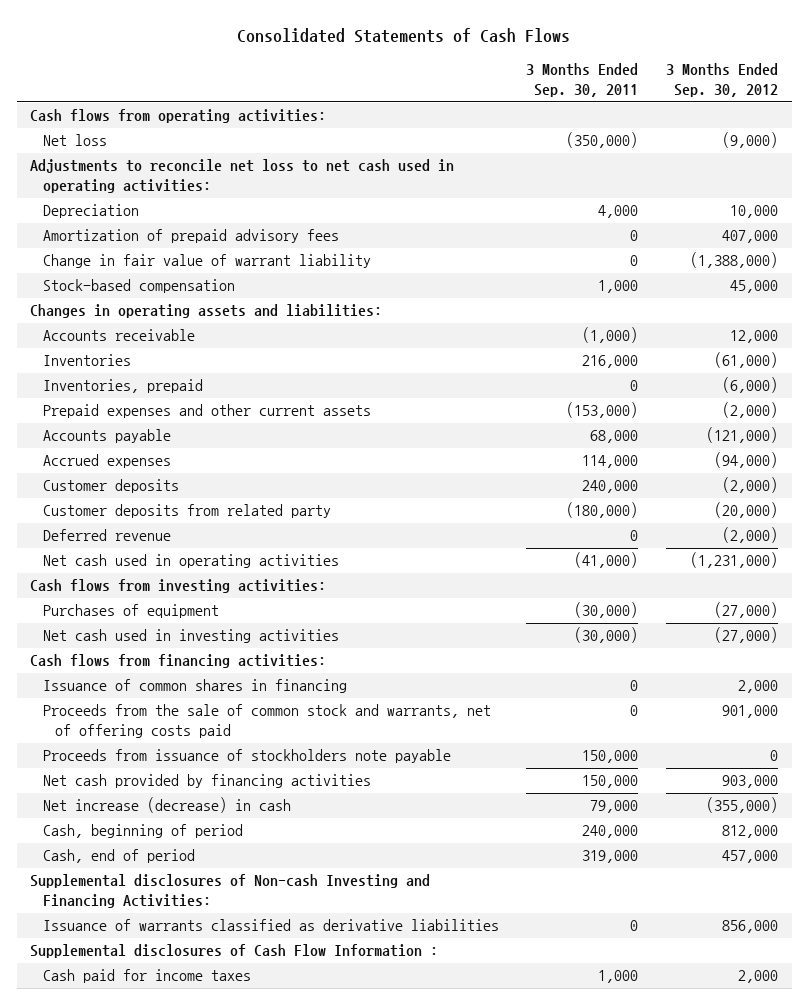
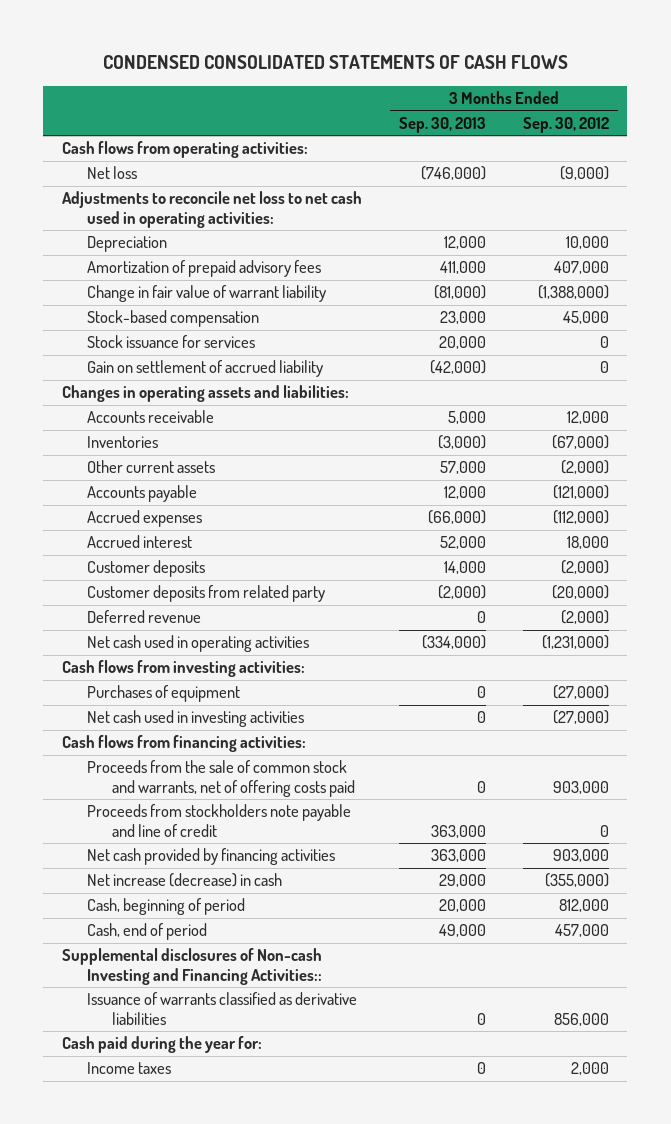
[237,28,571,44] Consolidated Statements of Cash Flows -> [103,55,569,70] CONDENSED CONSOLIDATED STATEMENTS OF CASH FLOWS
[526,63,639,98] 3 Months Ended Sep. 30, 2011 -> none
none -> [398,116,486,133] Sep. 30, 2013
none -> [86,335,255,349] Stock issuance for services
none -> [86,360,323,378] Gain on settlement of accrued liability
[42,379,203,394] Inventories, prepaid -> none
[713,352,778,369] (61,000) -> [551,435,609,450] (67,000)
[42,404,371,419] Prepaid expenses and other current assets -> [86,460,215,474] Other current assets
[713,452,778,469] (94,000) -> [552,510,609,525] (112,000)
none -> [86,535,192,549] Accrued interest
[42,679,347,694] Issuance of common shares in financing -> none
[721,705,778,719] 901,000 -> [552,780,609,794] 903,000
[42,749,451,764] Proceeds from issuance of stockholders note payable -> [86,804,351,837] Proceeds from stockholders note payable and line of credit
[30,874,431,909] Supplemental disclosures of Non-cash Investing and Financing Activities: -> [61,948,322,985] Supplemental disclosures of Non-cash Investing and Financing Activities::
[30,944,439,959] Supplemental disclosures of Cash Flow Information : -> none
none -> [61,1036,262,1054] Cash paid during the year for:
[42,969,251,984] Cash paid for income taxes -> [86,1062,171,1075] Income taxes

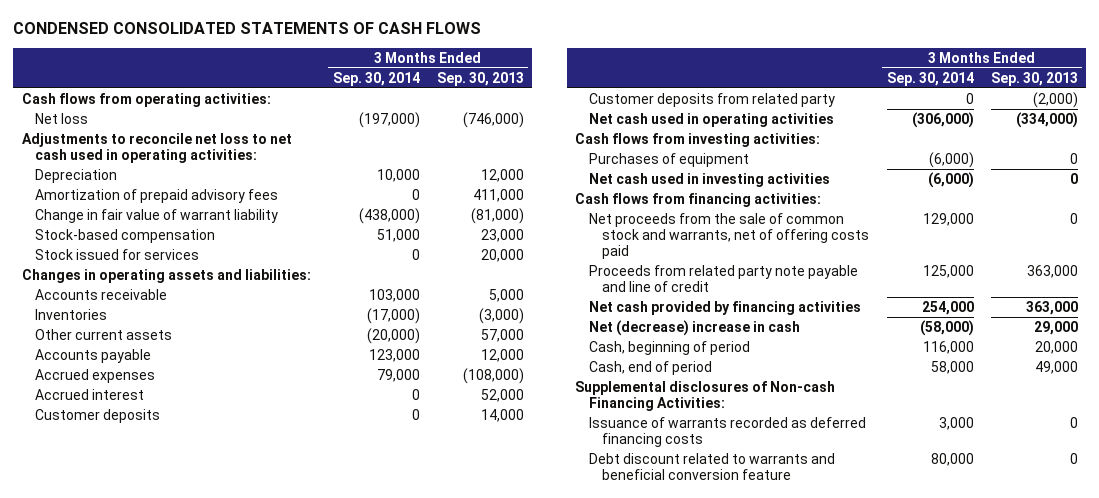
[522,116,609,133] Sep. 30, 2012 -> none
none -> [332,71,420,86] Sep. 30, 2014
[86,360,323,378] Gain on settlement of accrued liability -> none
[86,335,255,349] Stock issuance for services -> [35,248,200,260] Stock issued for services
[427,510,486,525] (66,000) -> [462,367,524,384] (108,000)
[86,610,201,624] Deferred revenue -> none
[86,760,355,797] Proceeds from the sale of common stock and warrants, net of offering costs paid -> [588,212,870,260] Net proceeds from the sale of common stock and warrants, net of offering costs paid
[86,804,351,837] Proceeds from stockholders note payable and line of credit -> [588,264,858,293] Proceeds from related party note payable and line of credit
[86,873,282,888] Net increase (decrease) in cash -> [588,319,800,336] Net (decrease) increase in cash
[86,992,357,1025] Issuance of warrants classified as derivative liabilities -> none
[61,1036,262,1054] Cash paid during the year for: -> none
[86,1062,171,1075] Income taxes -> none
[61,948,322,985] Supplemental disclosures of Non-cash Investing and Financing Activities:: -> [575,380,836,412] Supplemental disclosures of Non-cash Financing Activities:
none -> [588,416,866,448] Issuance of warrants recorded as deferred financing costs
none -> [588,452,835,481] Debt discount related to warrants and beneficial conversion feature

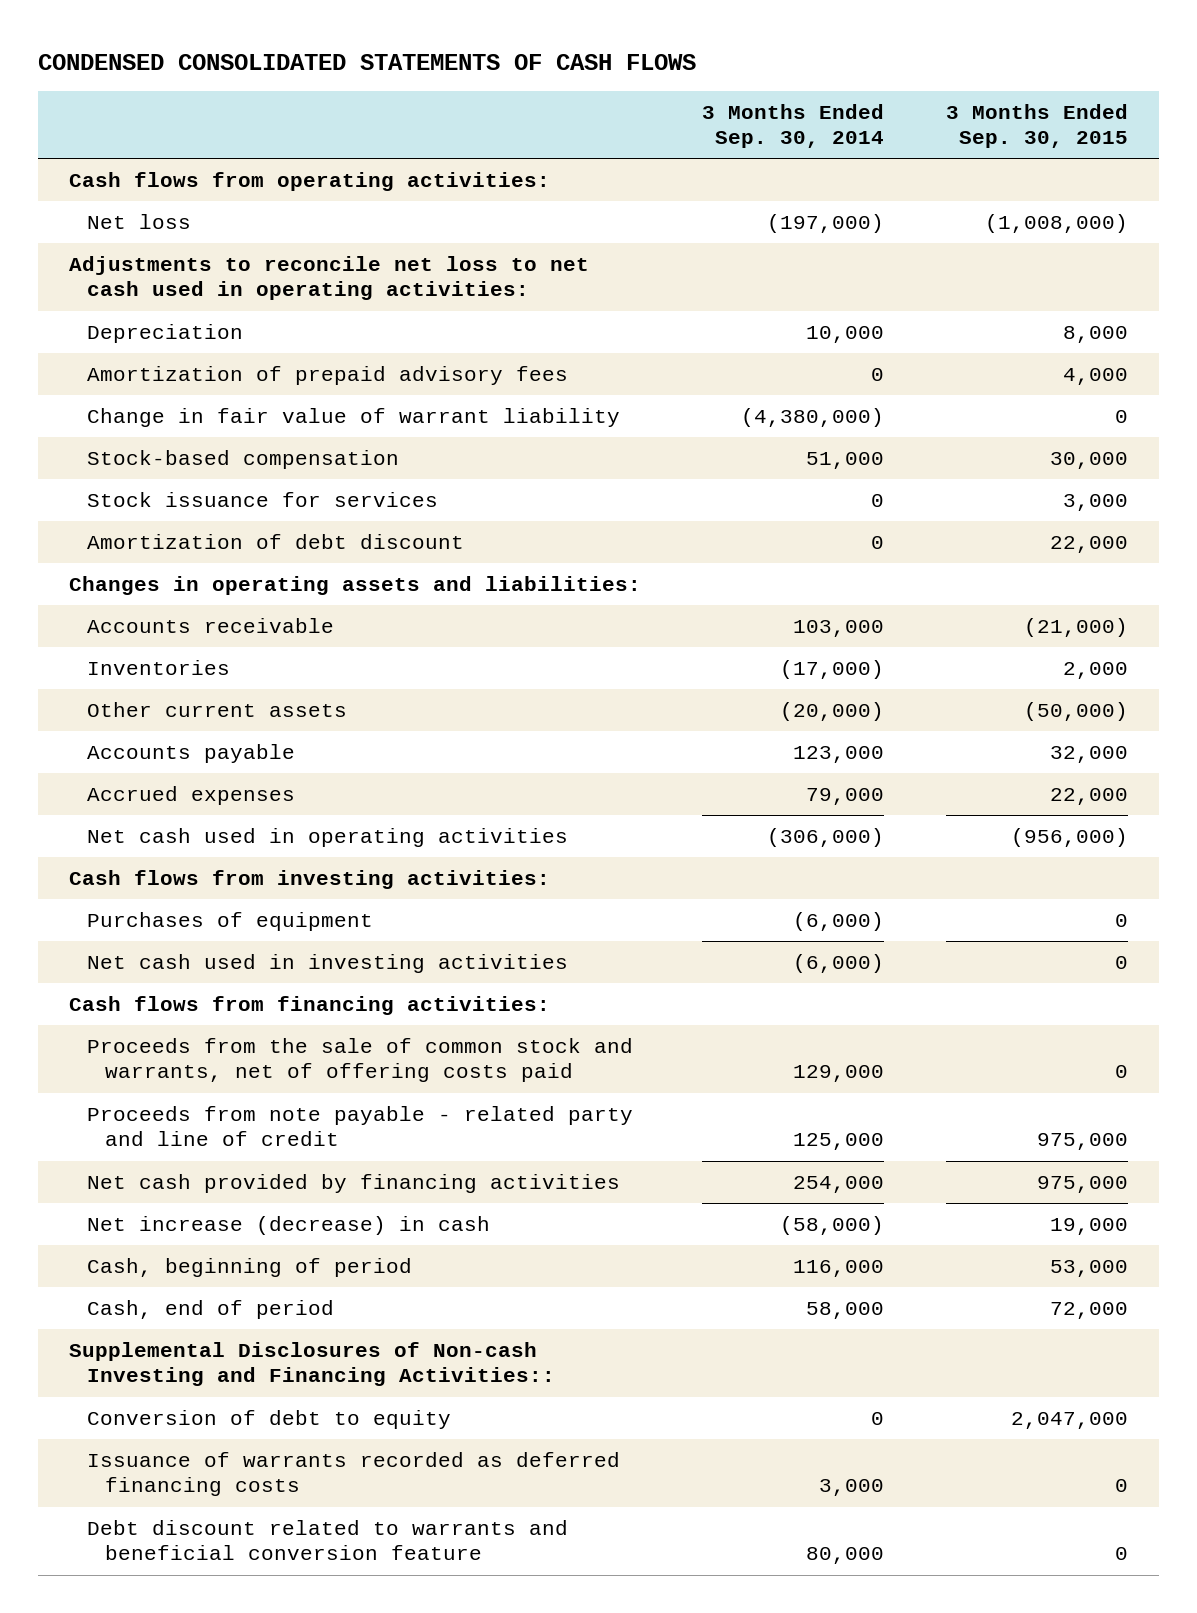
[436,71,524,86] Sep. 30, 2013 -> none
none -> [946,103,1129,149] 3 Months Ended Sep. 30, 2015
[358,207,420,224] (438,000) -> [741,407,885,427] (4,380,000)
[35,248,200,260] Stock issued for services -> [86,491,438,507] Stock issuance for services
none -> [86,533,464,549] Amortization of debt discount
[35,388,145,400] Accrued interest -> none
[35,408,161,423] Customer deposits -> none
[588,92,835,107] Customer deposits from related party -> none
[588,212,870,260] Net proceeds from the sale of common stock and warrants, net of offering costs paid -> [86,1037,633,1083] Proceeds from the sale of common stock and warrants, net of offering costs paid
[588,264,858,293] Proceeds from related party note payable and line of credit -> [86,1105,633,1147] Proceeds from note payable - related party and line of credit
[588,319,800,336] Net (decrease) increase in cash -> [86,1215,490,1235] Net increase (decrease) in cash
[575,380,836,412] Supplemental disclosures of Non-cash Financing Activities: -> [68,1341,555,1387] Supplemental Disclosures of Non-cash Investing and Financing Activities::
none -> [86,1409,451,1429] Conversion of debt to equity

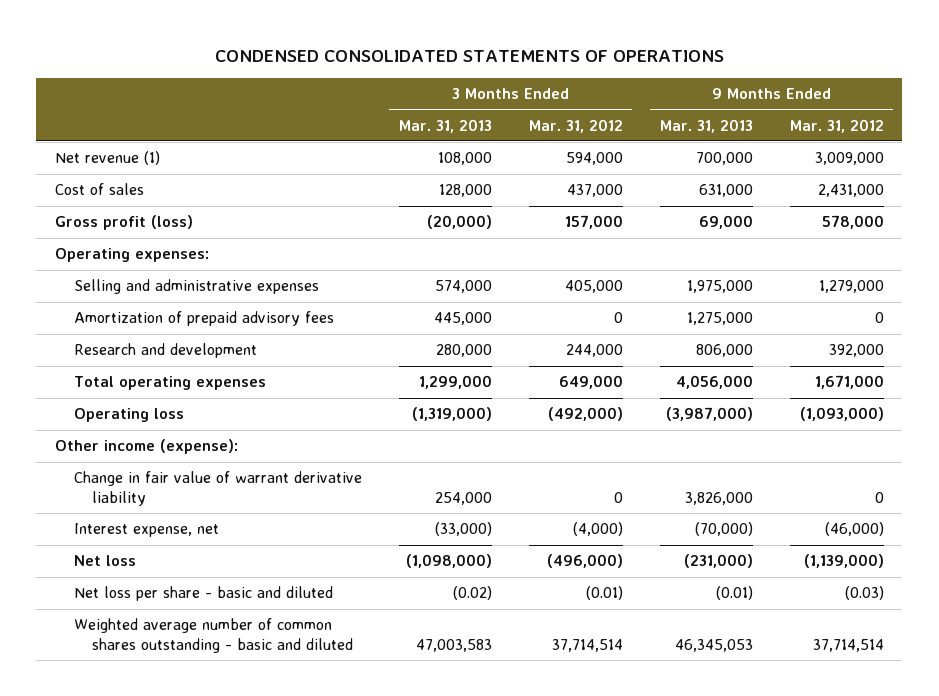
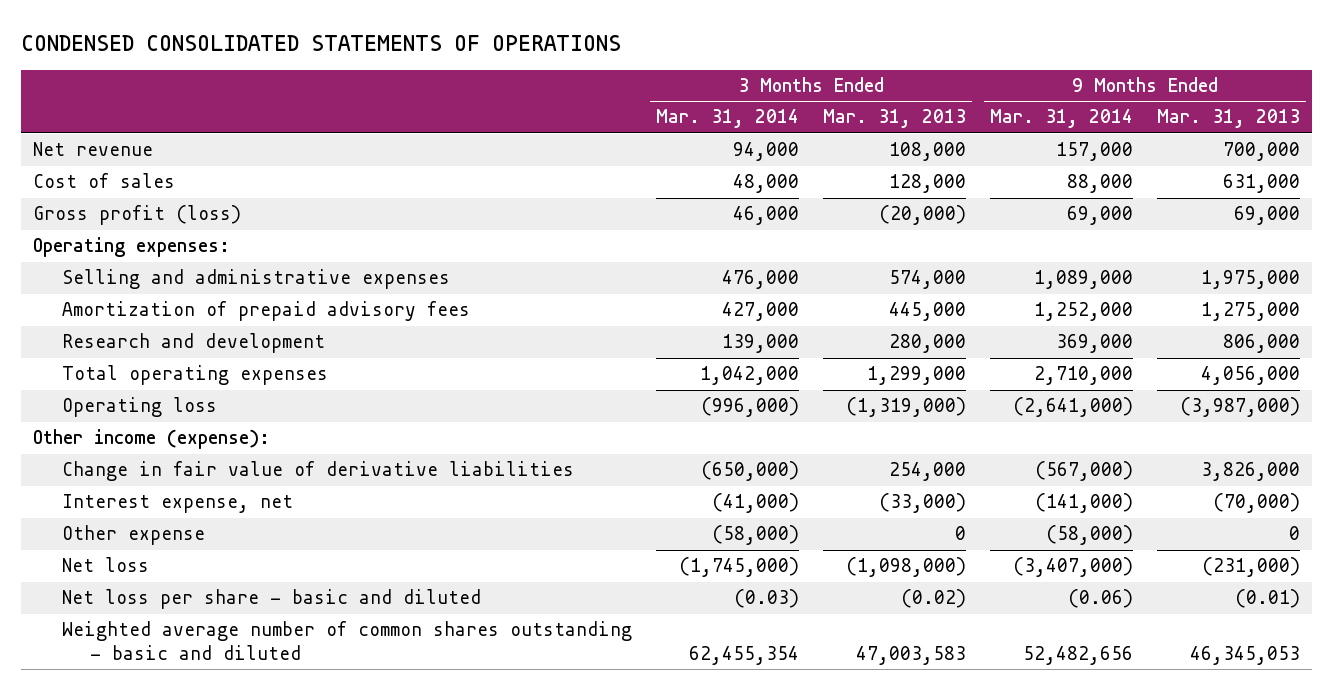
[528,118,623,133] Mar. 31, 2012 -> none
[789,118,884,133] Mar. 31, 2012 -> none
none -> [655,109,799,129] Mar. 31, 2014
none -> [989,109,1133,129] Mar. 31, 2014
[55,151,161,166] Net revenue (1) -> [33,142,154,157] Net revenue
[73,471,362,506] Change in fair value of warrant derivative liability -> [61,461,574,482] Change in fair value of derivative liabilities
none -> [61,525,205,546] Other expense

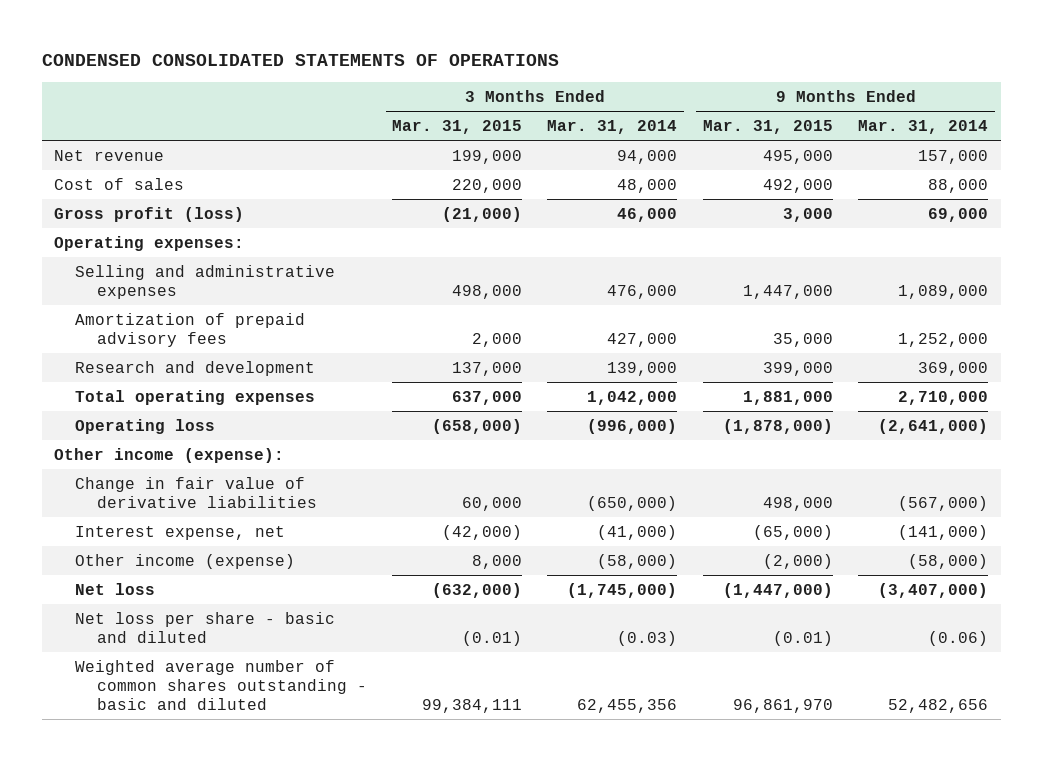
[822,109,966,129] Mar. 31, 2013 -> none
[1156,109,1300,129] Mar. 31, 2013 -> none
none -> [392,119,523,134] Mar. 31, 2015
none -> [702,119,833,134] Mar. 31, 2015
[61,525,205,546] Other expense -> [75,553,296,569] Other income (expense)
[688,646,799,666] 62,455,354 -> [577,699,678,714] 62,455,356

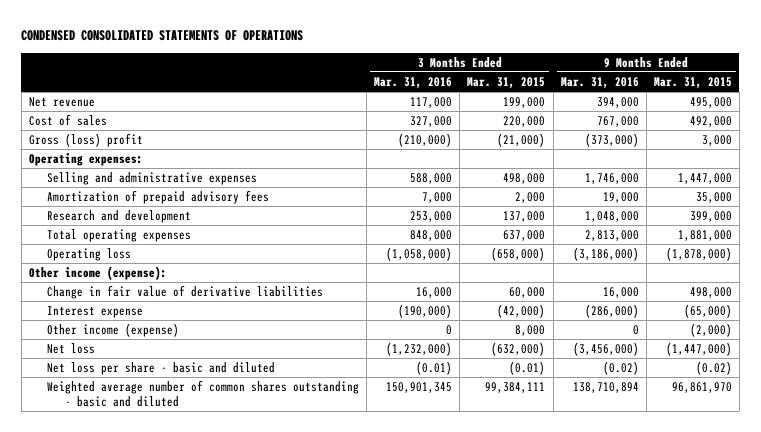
[547,119,678,134] Mar. 31, 2014 -> none
[858,119,989,134] Mar. 31, 2014 -> none
none -> [374,76,453,89] Mar. 31, 2016
none -> [560,76,639,89] Mar. 31, 2016
[54,206,245,222] Gross profit (loss) -> [28,132,143,147] Gross (loss) profit
[75,525,286,540] Interest expense, net -> [47,305,144,318] Interest expense
[772,630,833,646] (0.01) -> [695,360,732,375] (0.02)

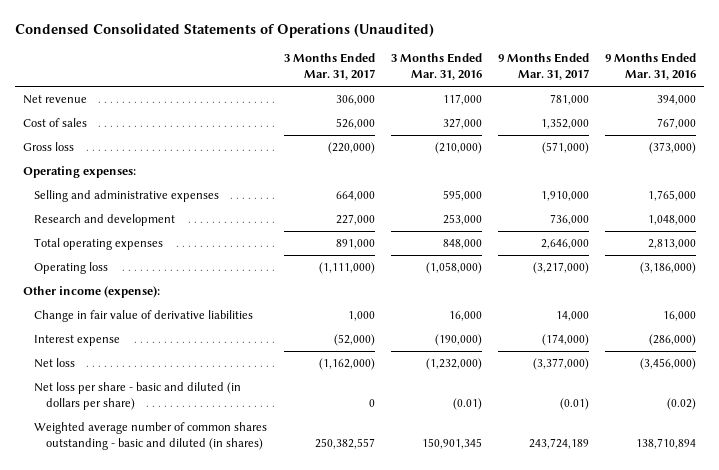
[21,30,304,42] CONDENSED CONSOLIDATED STATEMENTS OF OPERATIONS -> [14,23,434,39] Condensed Consolidated Statements of Operations (Unaudited)
[467,76,546,89] Mar. 31, 2015 -> none
[653,76,732,89] Mar. 31, 2015 -> none
none -> [283,53,375,81] 3 Months Ended Mar. 31, 2017
none -> [497,53,589,81] 9 Months Ended Mar. 31, 2017
[28,132,143,147] Gross (loss) profit -> [22,141,74,151] Gross loss
[47,189,270,204] Amortization of prepaid advisory fees -> none
[410,172,453,184] 588,000 -> [442,189,482,201] 595,000
[584,172,639,184] 1,746,000 -> [648,189,697,201] 1,765,000
[47,322,180,337] Other income (expense) -> none
[47,361,276,375] Net loss per share - basic and diluted -> [34,381,242,410] Net loss per share - basic and diluted (in dollars per share)
[47,379,360,408] Weighted average number of common shares outstanding - basic and diluted -> [34,421,268,450] Weighted average number of common shares outstanding - basic and diluted (in shares)

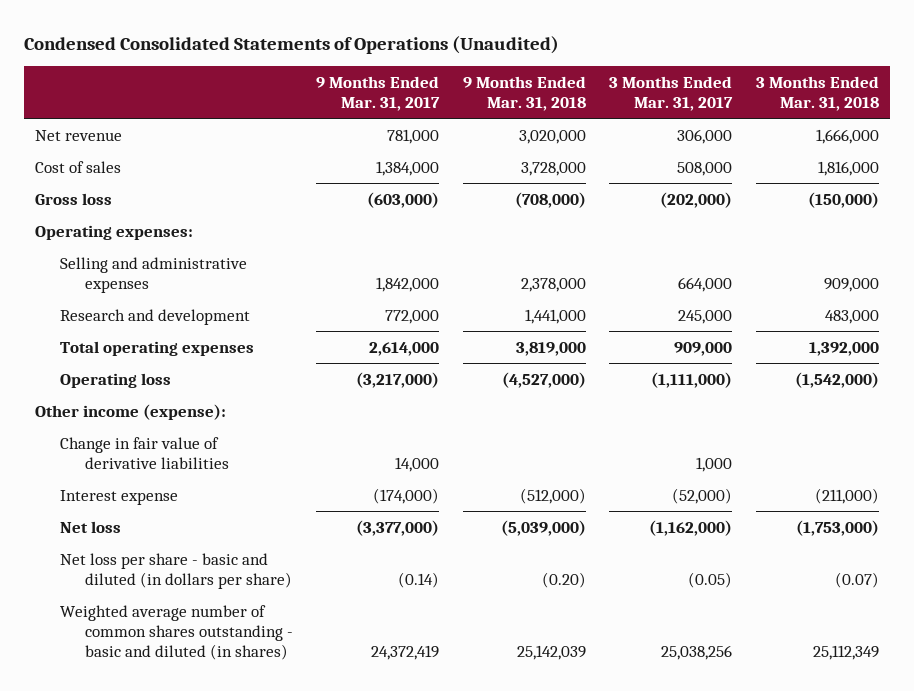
[390,53,482,81] 3 Months Ended Mar. 31, 2016 -> none
[605,53,697,81] 9 Months Ended Mar. 31, 2016 -> none
none -> [462,75,586,111] 9 Months Ended Mar. 31, 2018
none -> [755,75,879,111] 3 Months Ended Mar. 31, 2018
[335,117,375,129] 526,000 -> [677,161,733,176] 508,000
[540,117,589,129] 1,352,000 -> [376,160,440,176] 1,384,000
[327,141,375,154] (220,000) -> [660,191,733,208] (202,000)
[541,141,589,154] (571,000) -> [367,191,440,208] (603,000)
[540,190,589,201] 1,910,000 -> [376,276,440,292] 1,842,000
[335,213,375,225] 227,000 -> [678,309,733,324] 245,000
[549,213,589,225] 736,000 -> [385,309,440,324] 772,000
[335,238,375,249] 891,000 -> [674,341,733,356] 909,000
[540,238,589,249] 2,646,000 -> [369,341,440,356] 2,614,000
[368,398,375,407] 0 -> [688,571,733,588] (0.05)
[559,397,589,410] (0.01) -> [398,571,440,588] (0.14)
[314,437,375,449] 250,382,557 -> [661,645,733,661] 25,038,256
[528,437,589,449] 243,724,189 -> [371,645,440,661] 24,372,419

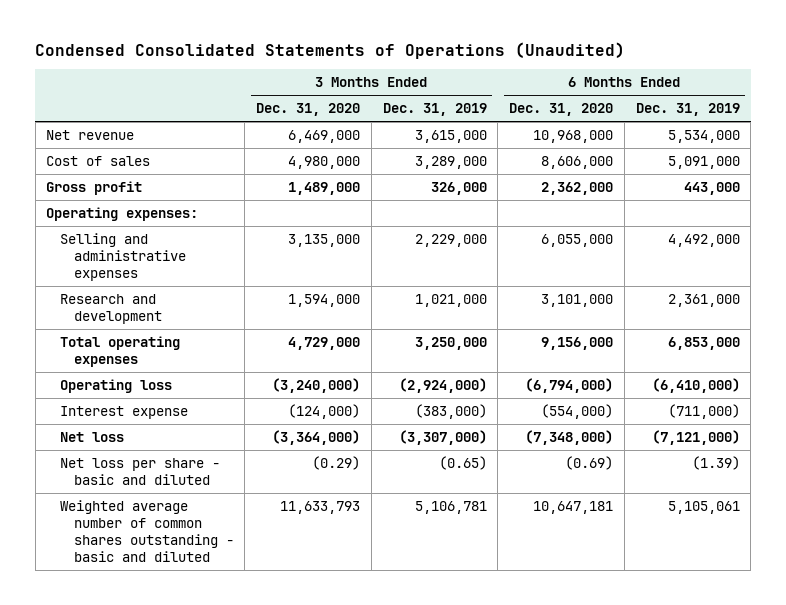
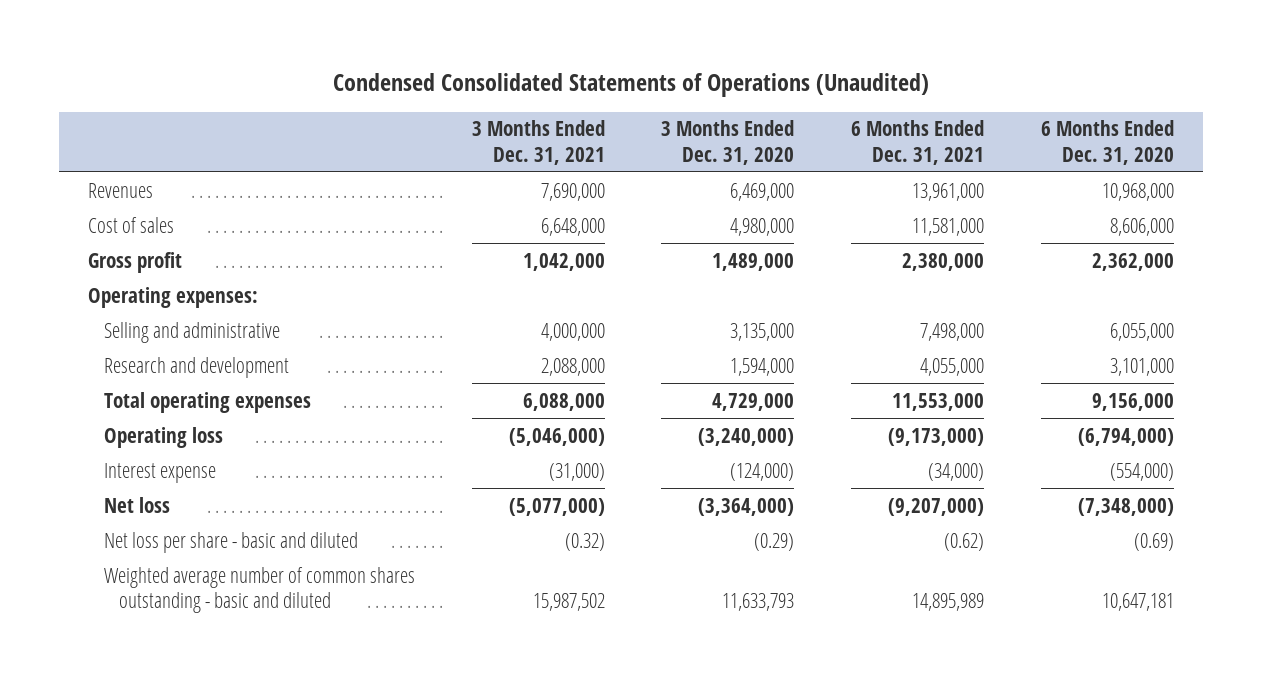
[382,103,487,117] Dec. 31, 2019 -> none
[635,103,740,117] Dec. 31, 2019 -> none
none -> [471,120,605,165] 3 Months Ended Dec. 31, 2021
none -> [851,120,985,165] 6 Months Ended Dec. 31, 2021
[46,129,135,140] Net revenue -> [87,182,153,198] Revenues
[60,232,186,281] Selling and administrative expenses -> [103,321,280,343] Selling and administrative

